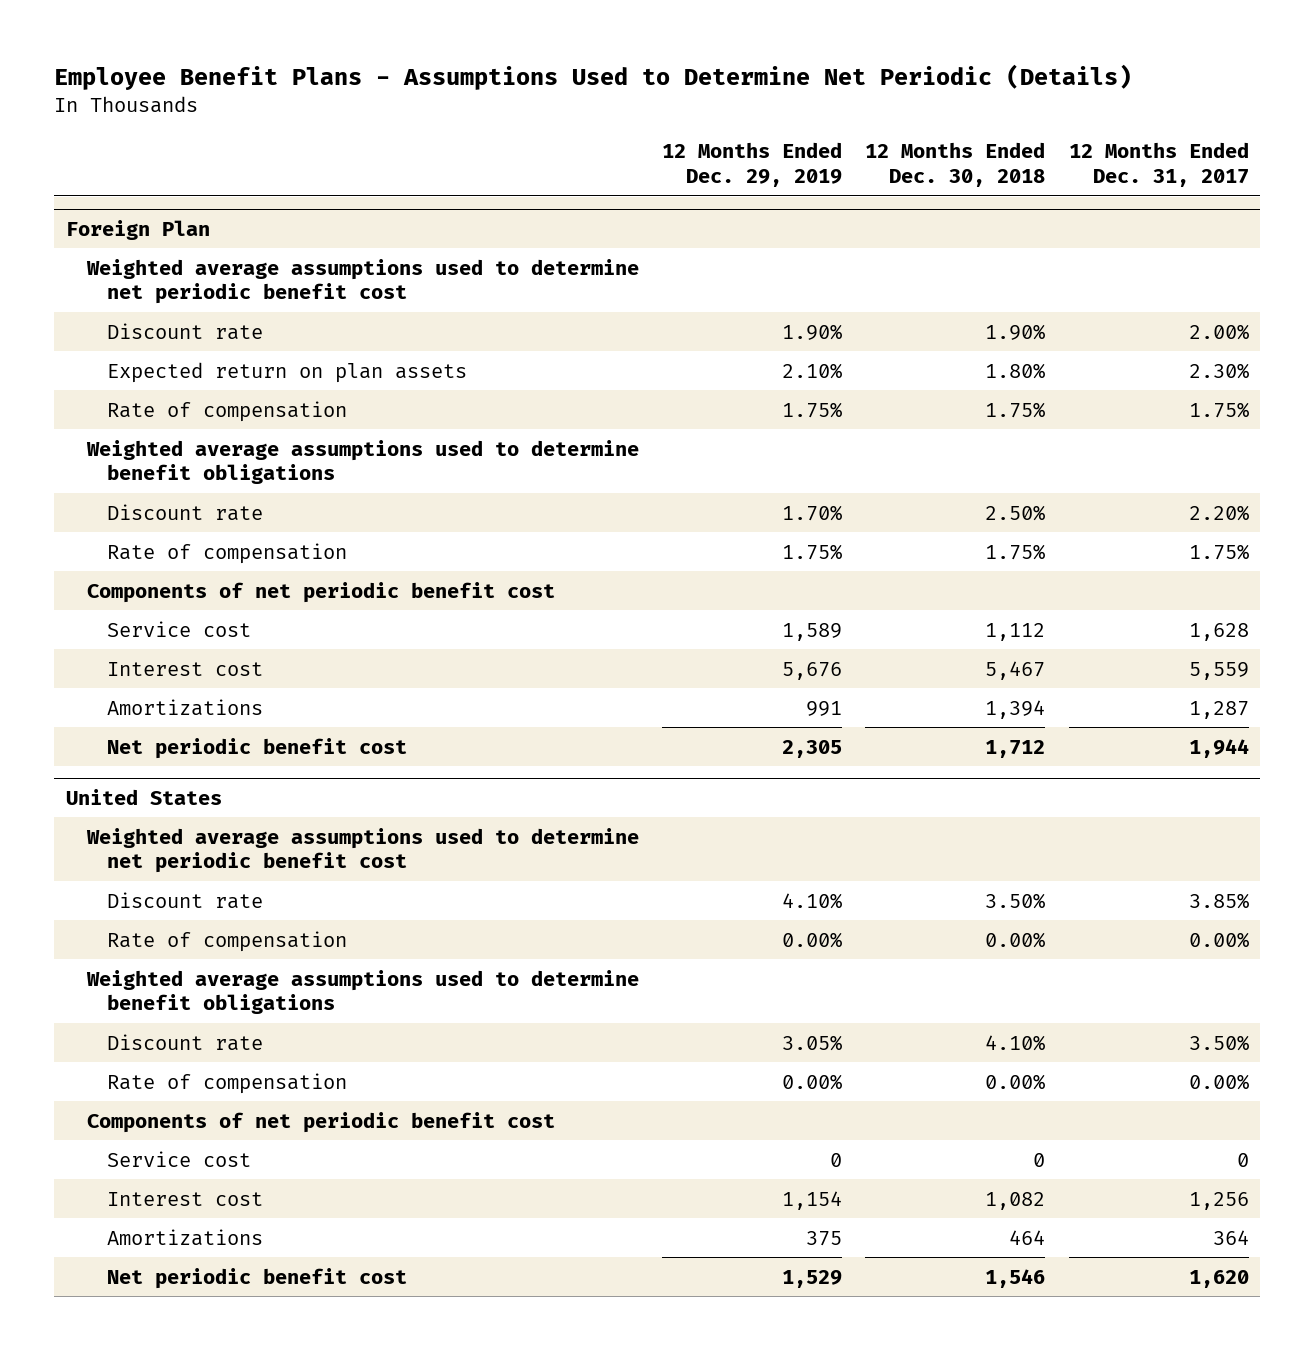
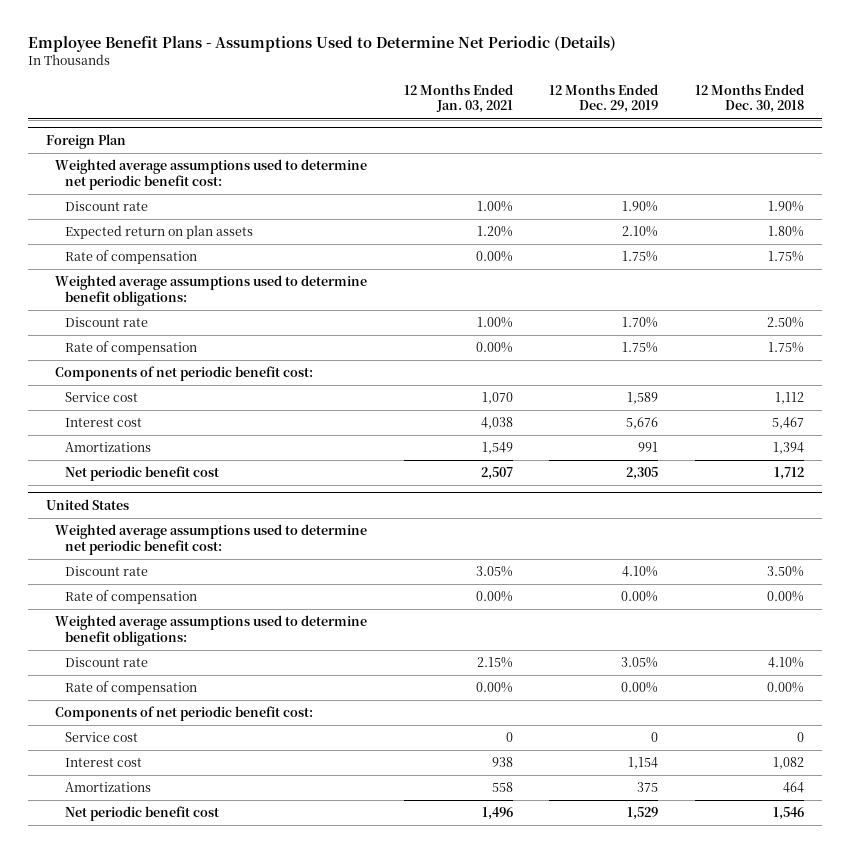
[1068,142,1249,187] 12 Months Ended Dec. 31, 2017 -> none
none -> [403,83,513,114] 12 Months Ended Jan. 03, 2021
[85,258,639,305] Weighted average assumptions used to determine net periodic benefit cost -> [55,159,368,191] Weighted average assumptions used to determine net periodic benefit cost:
[85,439,639,485] Weighted average assumptions used to determine benefit obligations -> [55,275,368,307] Weighted average assumptions used to determine benefit obligations:
[86,581,555,603] Components of net periodic benefit cost -> [55,366,314,382] Components of net periodic benefit cost:
[85,827,639,874] Weighted average assumptions used to determine net periodic benefit cost -> [55,524,368,556] Weighted average assumptions used to determine net periodic benefit cost:
[85,969,639,1015] Weighted average assumptions used to determine benefit obligations -> [55,615,368,647] Weighted average assumptions used to determine benefit obligations:
[86,1111,555,1133] Components of net periodic benefit cost -> [55,706,314,722] Components of net periodic benefit cost:

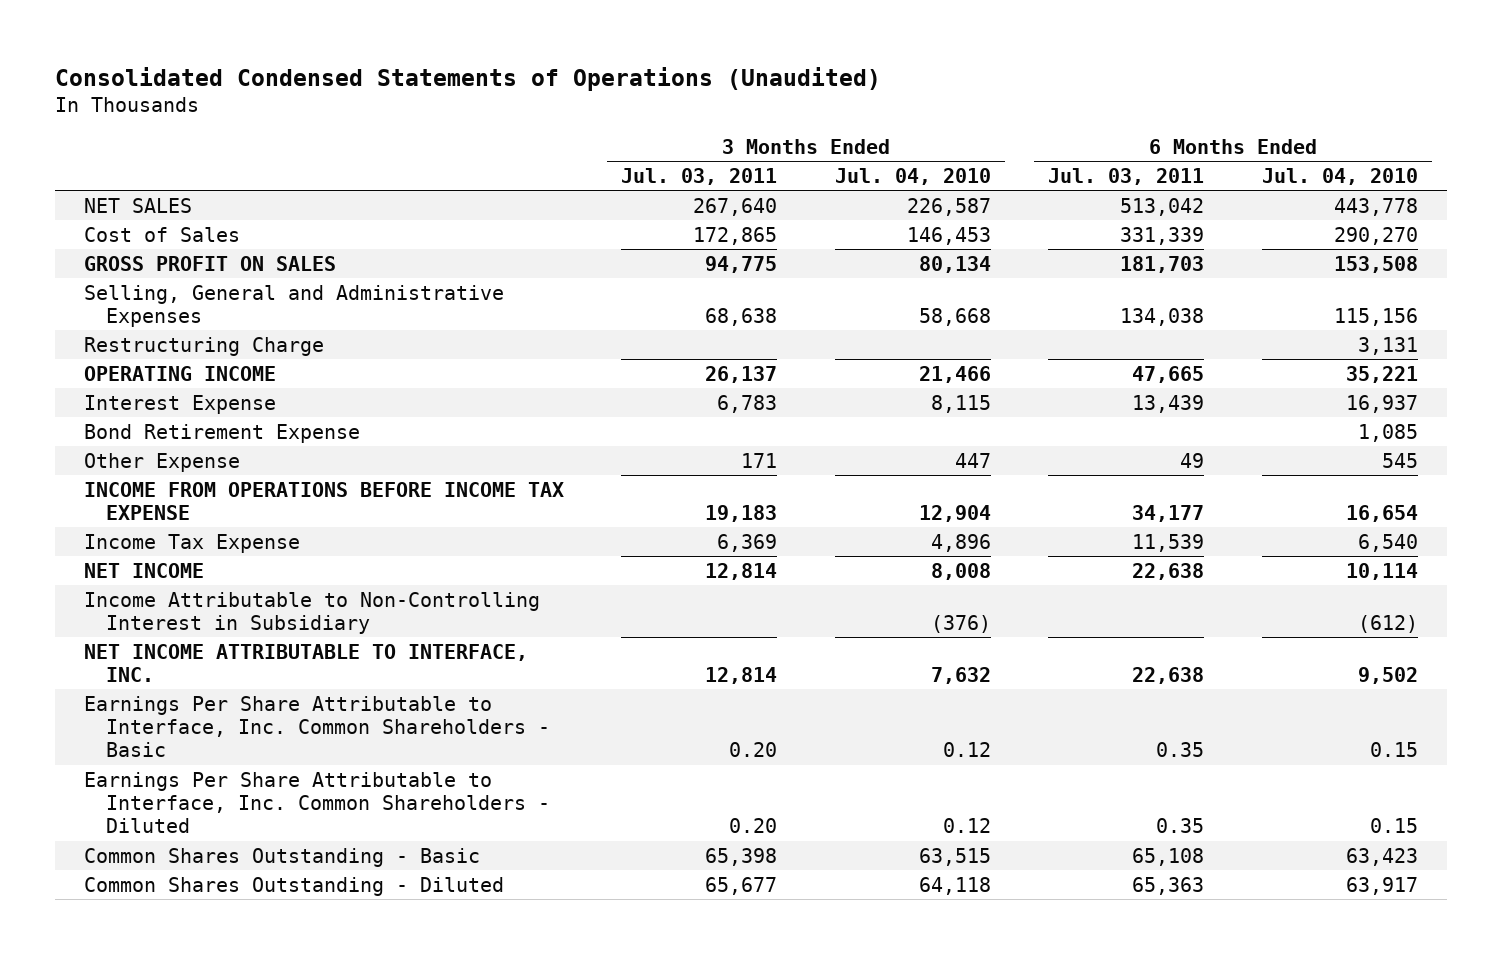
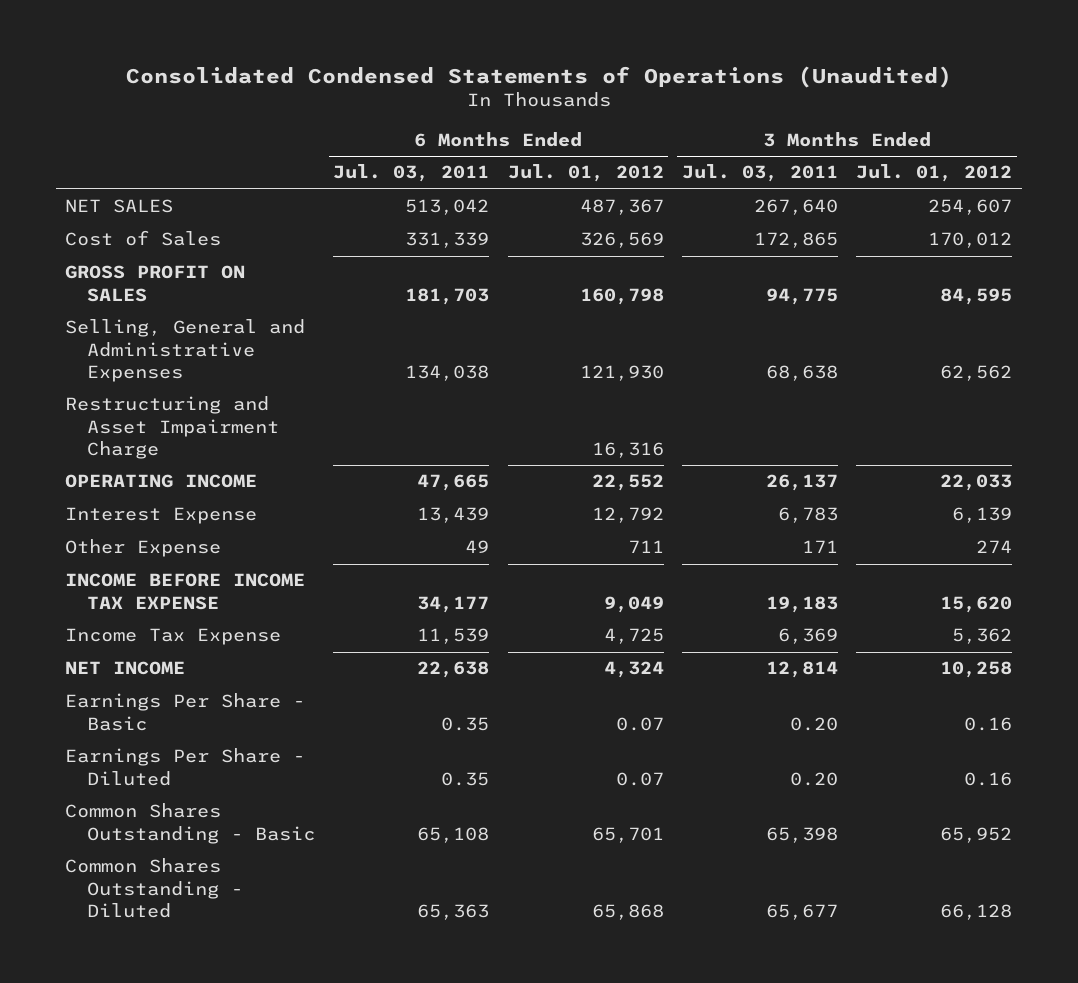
[834,168,991,186] Jul. 04, 2010 -> none
[1261,168,1418,186] Jul. 04, 2010 -> none
none -> [507,164,664,183] Jul. 01, 2012
none -> [856,164,1013,183] Jul. 01, 2012
[83,336,324,356] Restructuring Charge -> [65,396,279,460] Restructuring and Asset Impairment Charge
[83,423,360,443] Bond Retirement Expense -> none
[83,481,564,520] INCOME FROM OPERATIONS BEFORE INCOME TAX EXPENSE -> [65,573,306,610] INCOME BEFORE INCOME TAX EXPENSE
[83,591,540,634] Income Attributable to Non-Controlling Interest in Subsidiary -> none
[83,643,528,682] NET INCOME ATTRIBUTABLE TO INTERFACE, INC. -> none
[83,695,551,758] Earnings Per Share Attributable to Interface, Inc. Common Shareholders - Basic -> [65,693,306,731] Earnings Per Share - Basic
[83,771,551,834] Earnings Per Share Attributable to Interface, Inc. Common Shareholders - Diluted -> [65,748,306,786] Earnings Per Share - Diluted

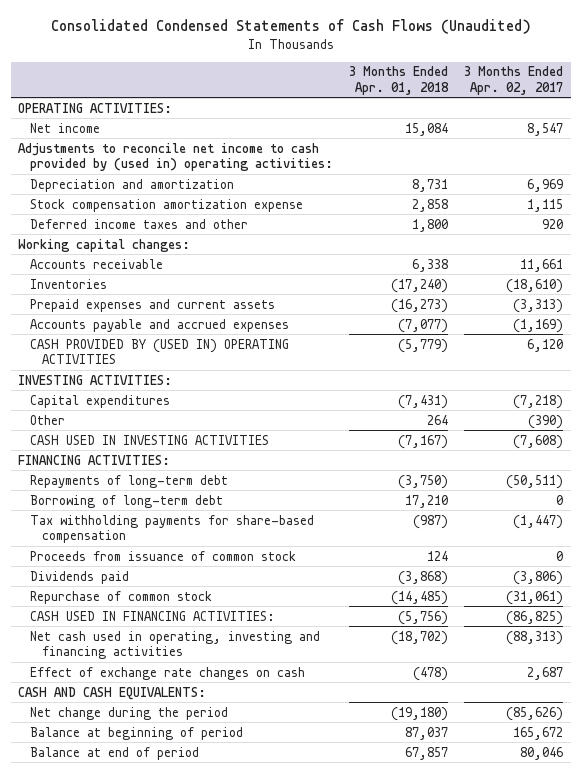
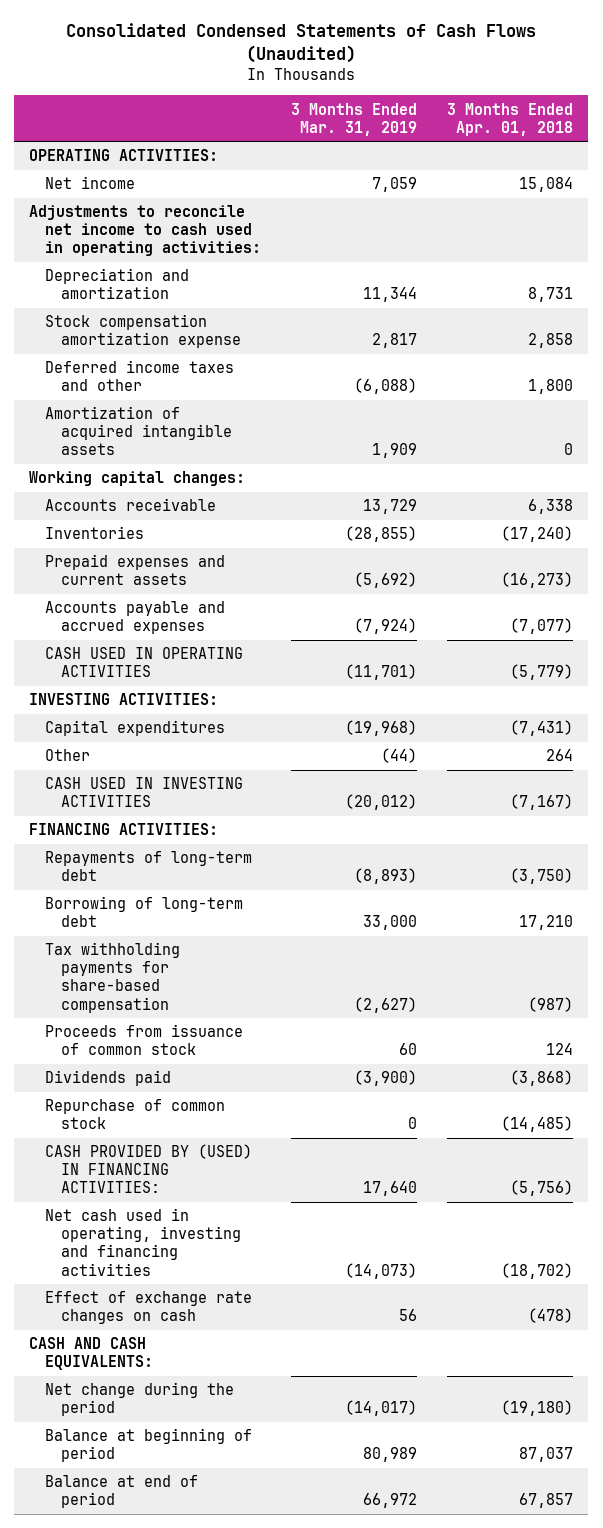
[463,66,563,95] 3 Months Ended Apr. 02, 2017 -> none
none -> [291,102,418,136] 3 Months Ended Mar. 31, 2019
[18,142,334,172] Adjustments to reconcile net income to cash provided by (used in) operating activities: -> [29,205,262,257] Adjustments to reconcile net income to cash used in operating activities:
none -> [45,406,233,456] Amortization of acquired intangible assets
[30,338,290,365] CASH PROVIDED BY (USED IN) OPERATING ACTIVITIES -> [45,647,244,678] CASH USED IN OPERATING ACTIVITIES
[30,610,276,621] CASH USED IN FINANCING ACTIVITIES: -> [45,1144,253,1194] CASH PROVIDED BY (USED) IN FINANCING ACTIVITIES:

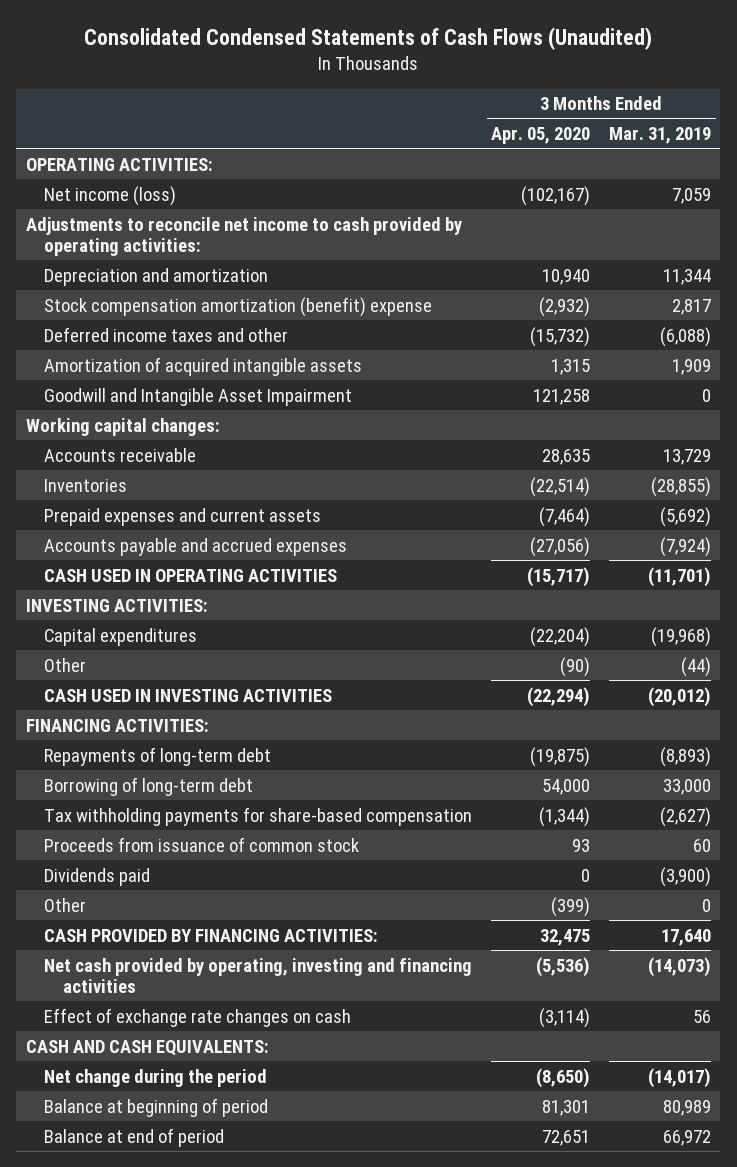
[447,102,574,136] 3 Months Ended Apr. 01, 2018 -> none
none -> [491,127,591,145] Apr. 05, 2020
[45,176,136,190] Net income -> [44,185,177,206] Net income (loss)
[29,205,262,257] Adjustments to reconcile net income to cash used in operating activities: -> [25,216,462,257] Adjustments to reconcile net income to cash provided by operating activities:
[45,314,242,349] Stock compensation amortization expense -> [44,296,433,317] Stock compensation amortization (benefit) expense
none -> [44,387,353,406] Goodwill and Intangible Asset Impairment
[45,1099,226,1130] Repurchase of common stock -> none
none -> [44,897,87,912] Other
[45,1144,253,1194] CASH PROVIDED BY (USED) IN FINANCING ACTIVITIES: -> [44,928,379,942] CASH PROVIDED BY FINANCING ACTIVITIES:
[45,1208,242,1276] Net cash used in operating, investing and financing activities -> [44,957,473,994] Net cash provided by operating, investing and financing activities

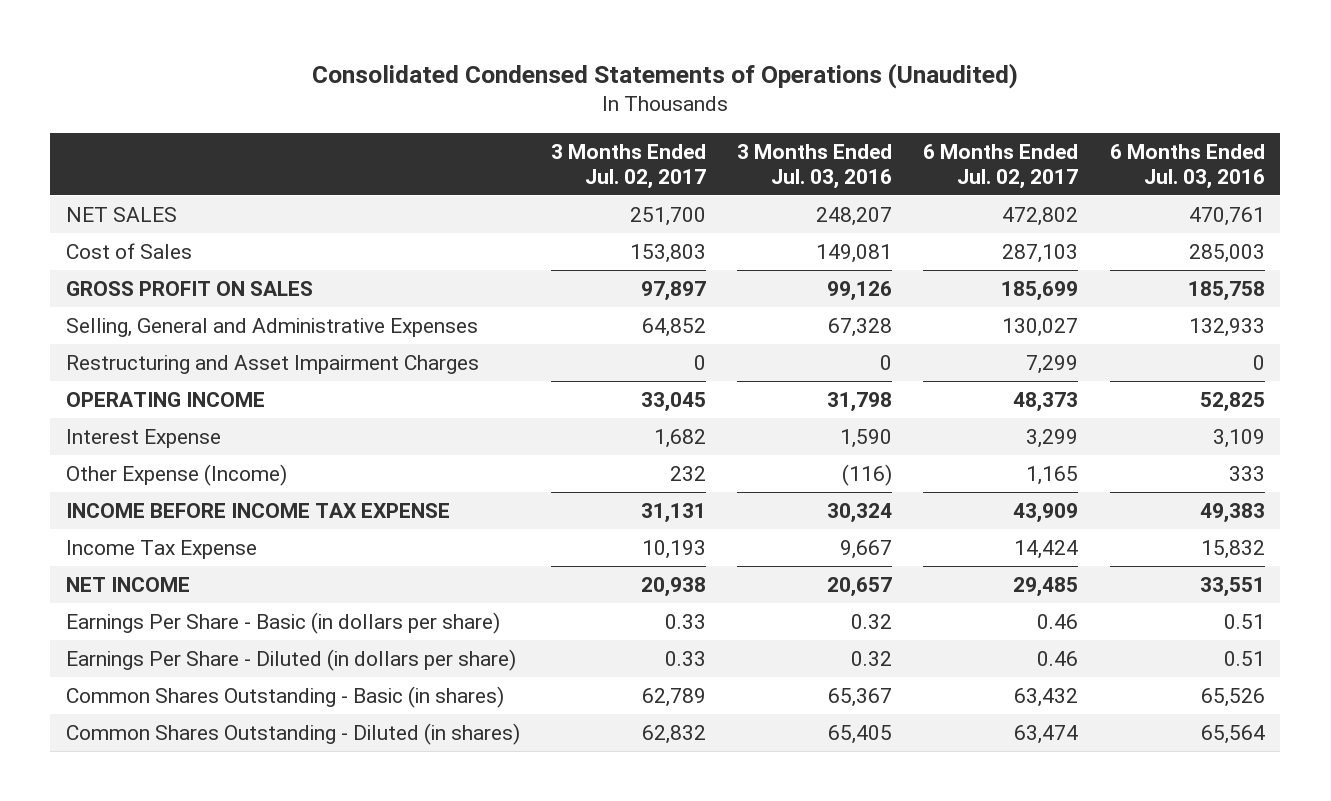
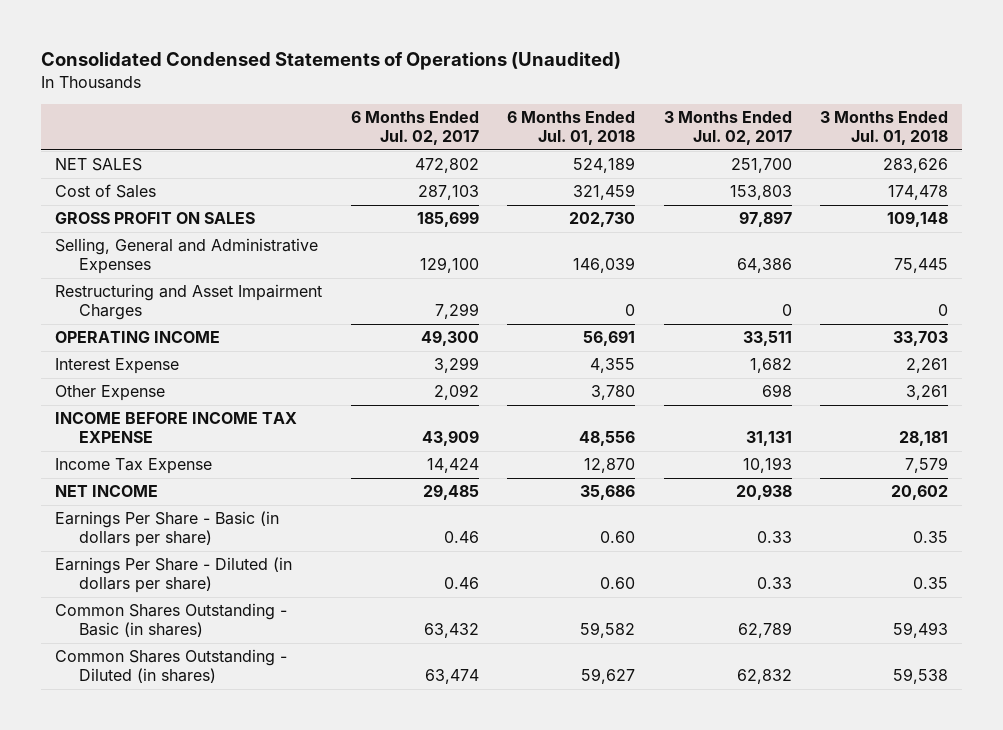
[737,143,893,189] 3 Months Ended Jul. 03, 2016 -> none
[1109,143,1265,189] 6 Months Ended Jul. 03, 2016 -> none
none -> [507,111,636,146] 6 Months Ended Jul. 01, 2018
none -> [819,111,948,146] 3 Months Ended Jul. 01, 2018
[642,318,707,338] 64,852 -> [736,258,792,274] 64,386
[1002,318,1079,338] 130,027 -> [419,257,479,274] 129,100
[641,392,707,413] 33,045 -> [742,331,792,347] 33,511
[1013,392,1079,413] 48,373 -> [420,330,479,347] 49,300
[65,464,287,487] Other Expense (Income) -> [55,385,166,402] Other Expense
[670,466,707,482] 232 -> [761,384,792,398] 698
[1026,466,1079,486] 1,165 -> [433,384,479,401] 2,092

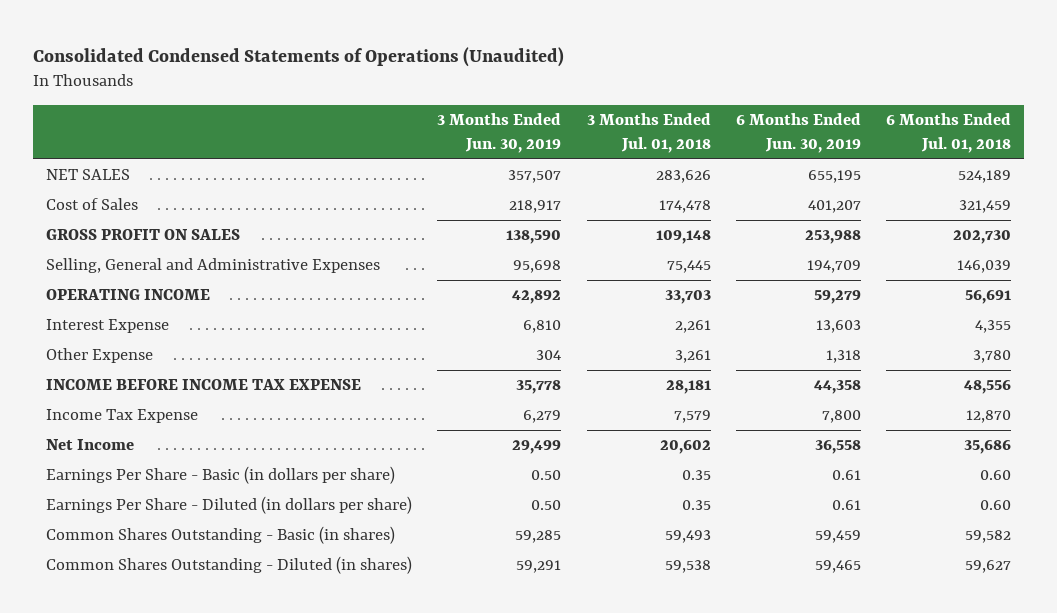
[350,111,479,146] 6 Months Ended Jul. 02, 2017 -> none
[663,111,792,146] 3 Months Ended Jul. 02, 2017 -> none
none -> [437,113,562,153] 3 Months Ended Jun. 30, 2019
none -> [736,113,862,153] 6 Months Ended Jun. 30, 2019
[55,284,323,321] Restructuring and Asset Impairment Charges -> none
[55,485,159,498] NET INCOME -> [45,439,134,451] Net Income

